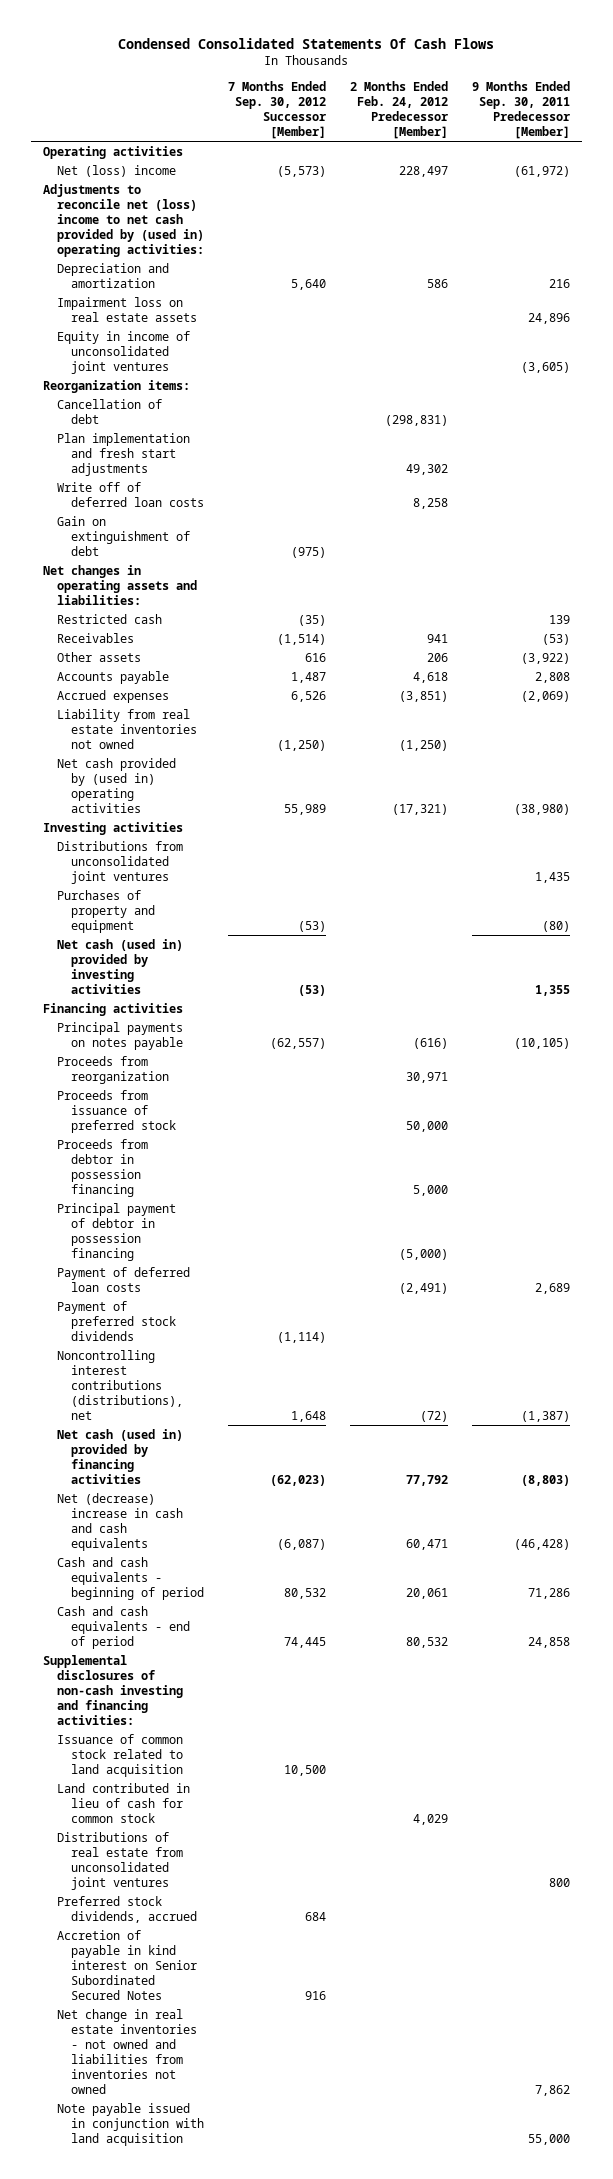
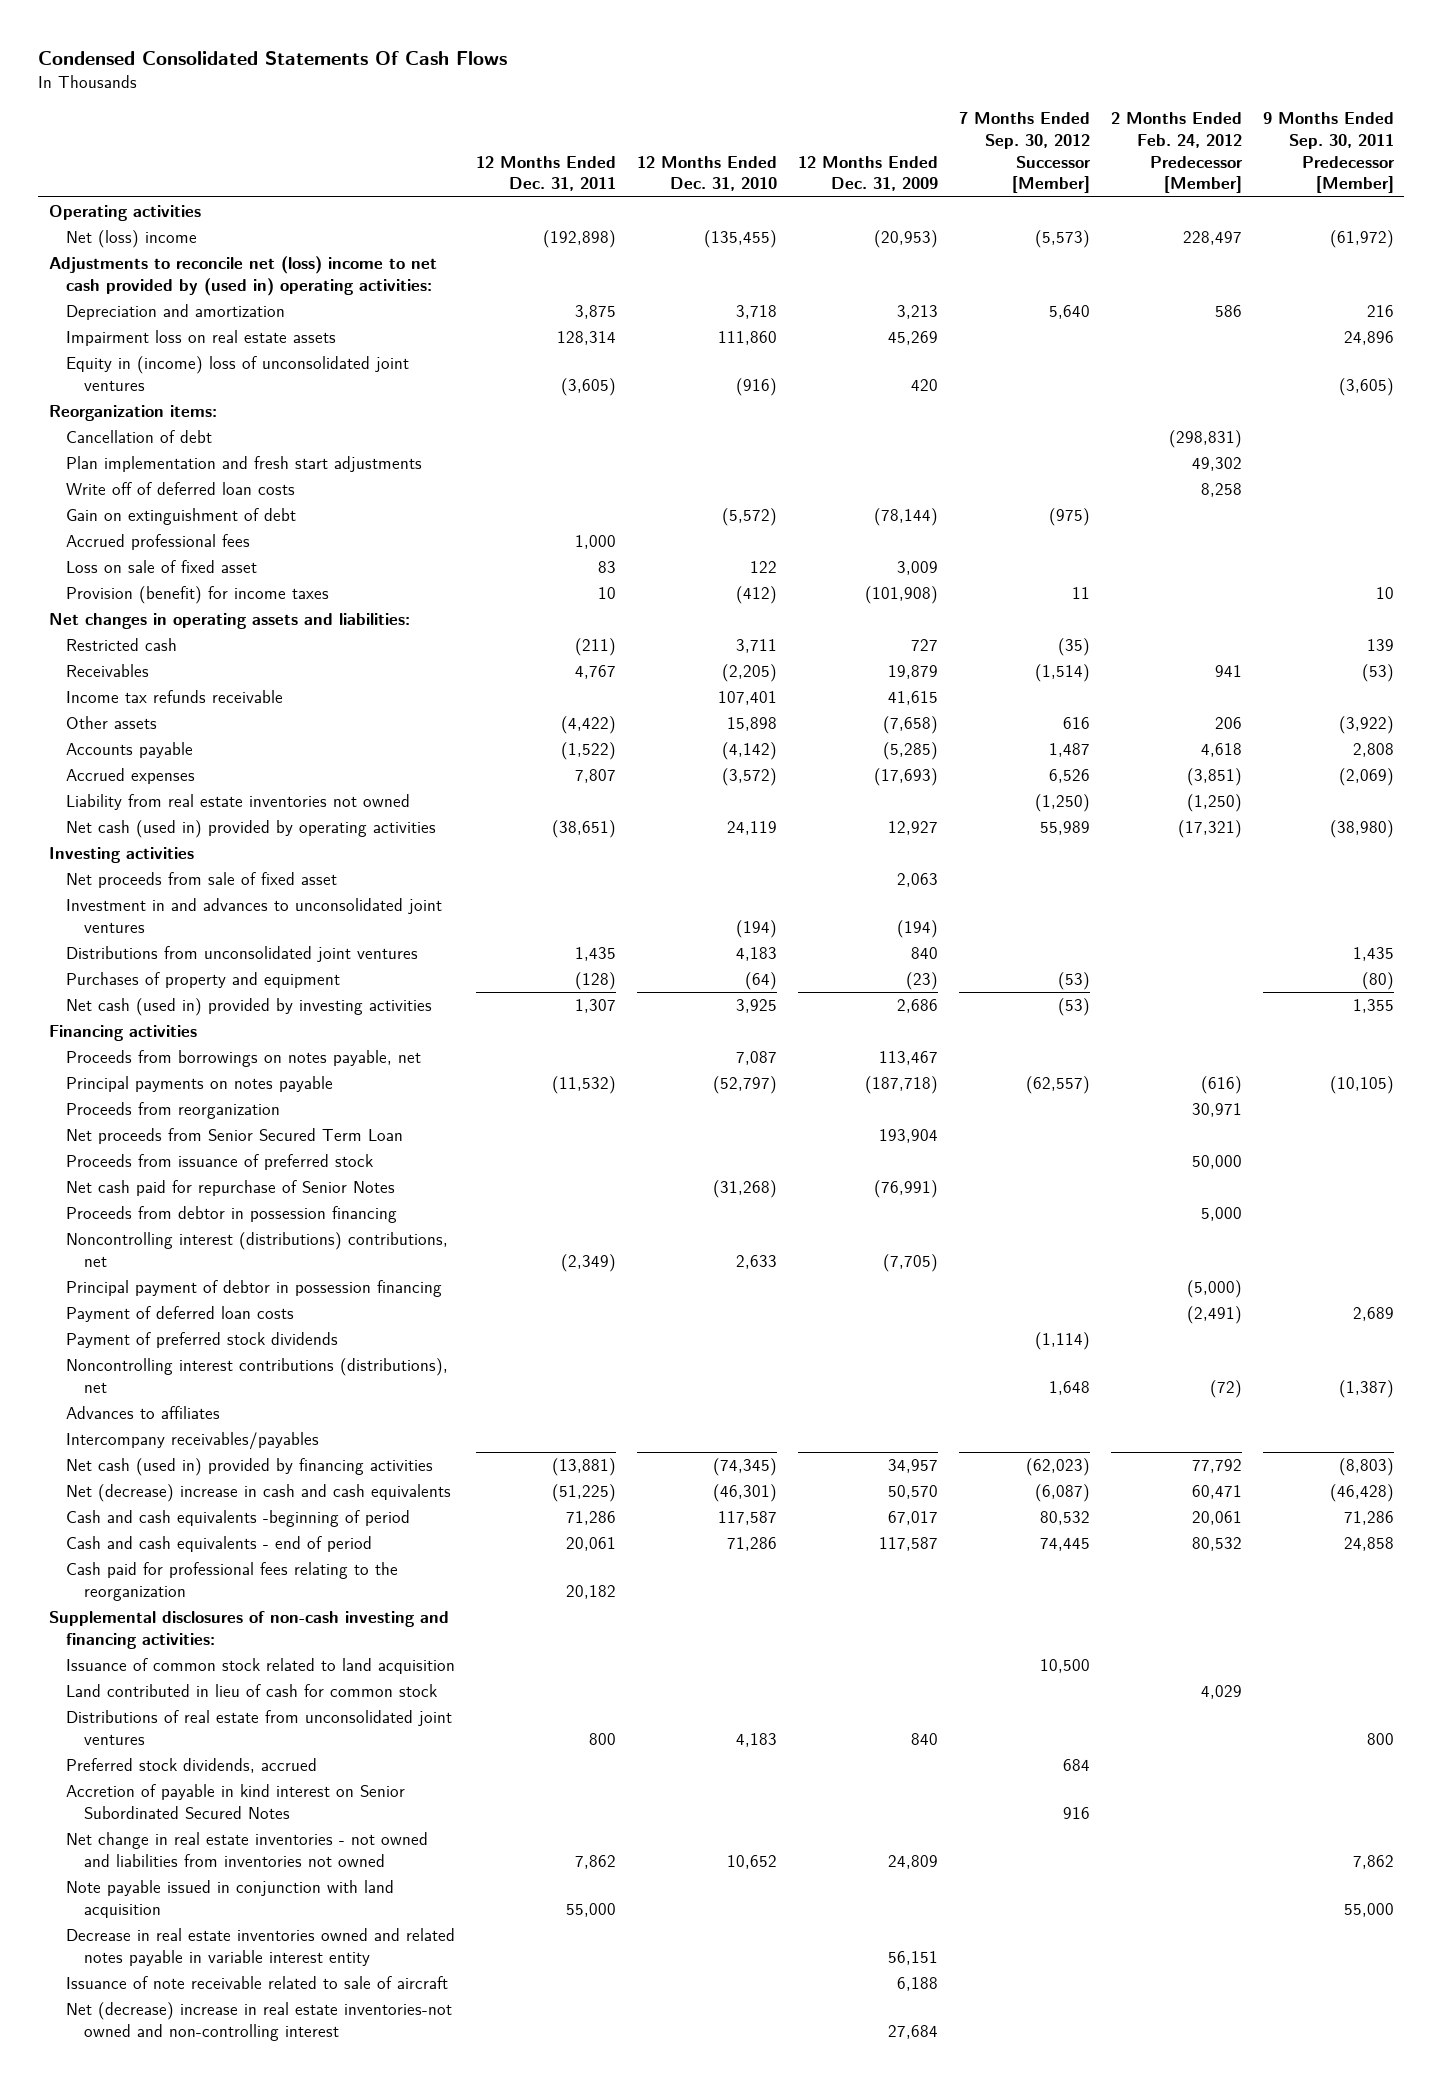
none -> [476,155,617,192] 12 Months Ended Dec. 31, 2011
none -> [637,155,778,192] 12 Months Ended Dec. 31, 2010
none -> [798,155,939,192] 12 Months Ended Dec. 31, 2009
[56,330,190,374] Equity in income of unconsolidated joint ventures -> [66,356,410,391] Equity in (income) loss of unconsolidated joint ventures
none -> [66,534,251,551] Accrued professional fees
none -> [66,560,258,574] Loss on sale of fixed asset
none -> [66,586,330,605] Provision (benefit) for income taxes
none -> [66,690,284,704] Income tax refunds receivable
[56,757,176,813] Net cash provided by (used in) operating activities -> [66,820,437,839] Net cash (used in) provided by operating activities
none -> [66,872,338,889] Net proceeds from sale of fixed asset
none -> [66,898,443,933] Investment in and advances to unconsolidated joint ventures
none -> [66,1050,422,1068] Proceeds from borrowings on notes payable, net
none -> [66,1128,404,1145] Net proceeds from Senior Secured Term Loan
none -> [66,1180,396,1197] Net cash paid for repurchase of Senior Notes
none -> [66,1232,449,1267] Noncontrolling interest (distributions) contributions, net
none -> [66,1406,221,1420] Advances to affiliates
none -> [66,1432,320,1451] Intercompany receivables/payables
[56,1556,204,1600] Cash and cash equivalents - beginning of period -> [66,1510,411,1528] Cash and cash equivalents -beginning of period
none -> [66,1562,399,1601] Cash paid for professional fees relating to the reorganization
none -> [66,1928,456,1966] Decrease in real estate inventories owned and related notes payable in variable interest entity
none -> [66,1976,449,1990] Issuance of note receivable related to sale of aircraft
none -> [66,2002,453,2041] Net (decrease) increase in real estate inventories-not owned and non-controlling interest

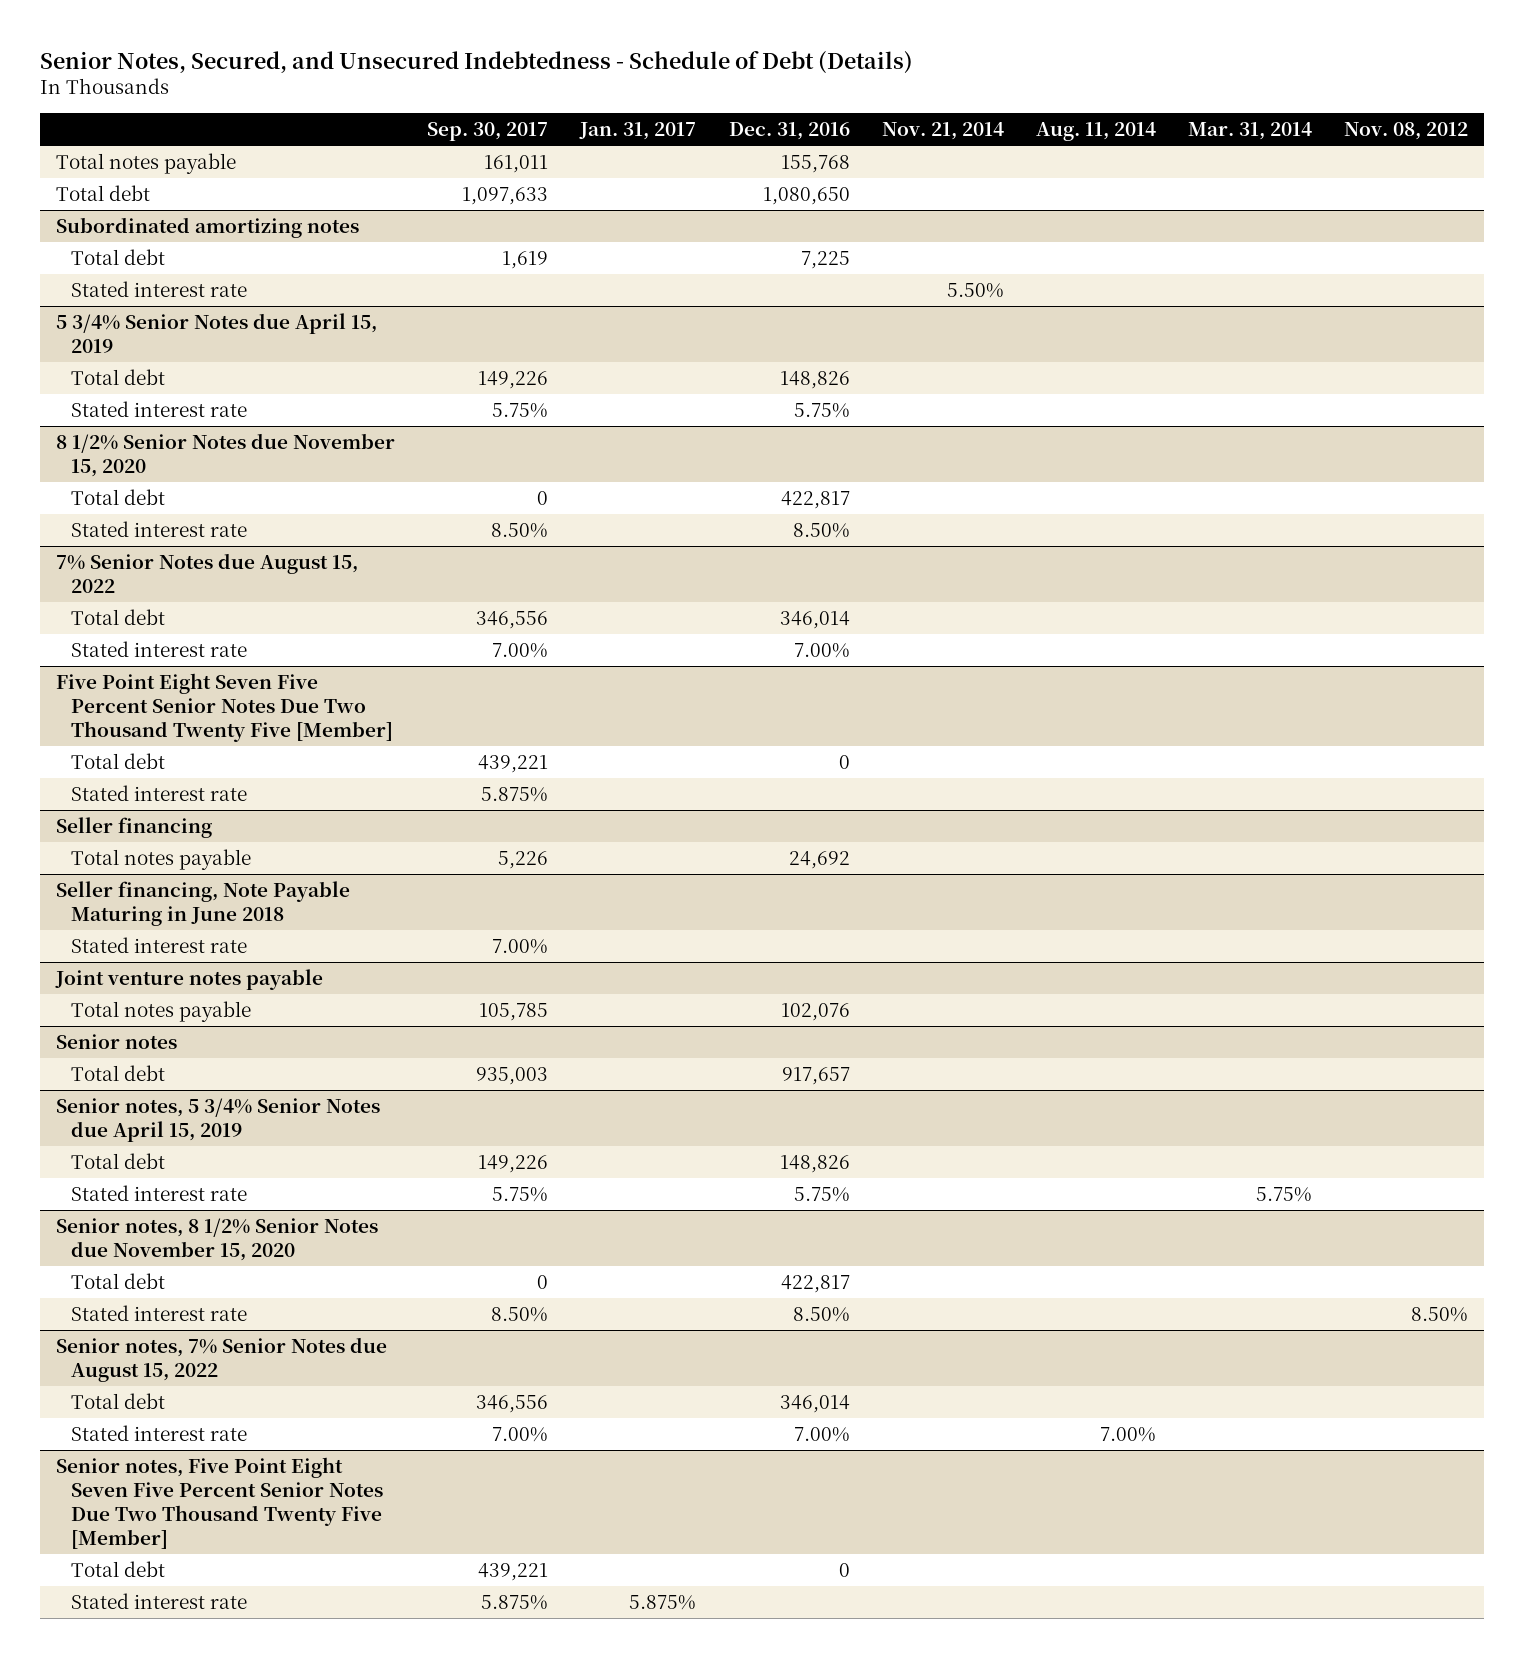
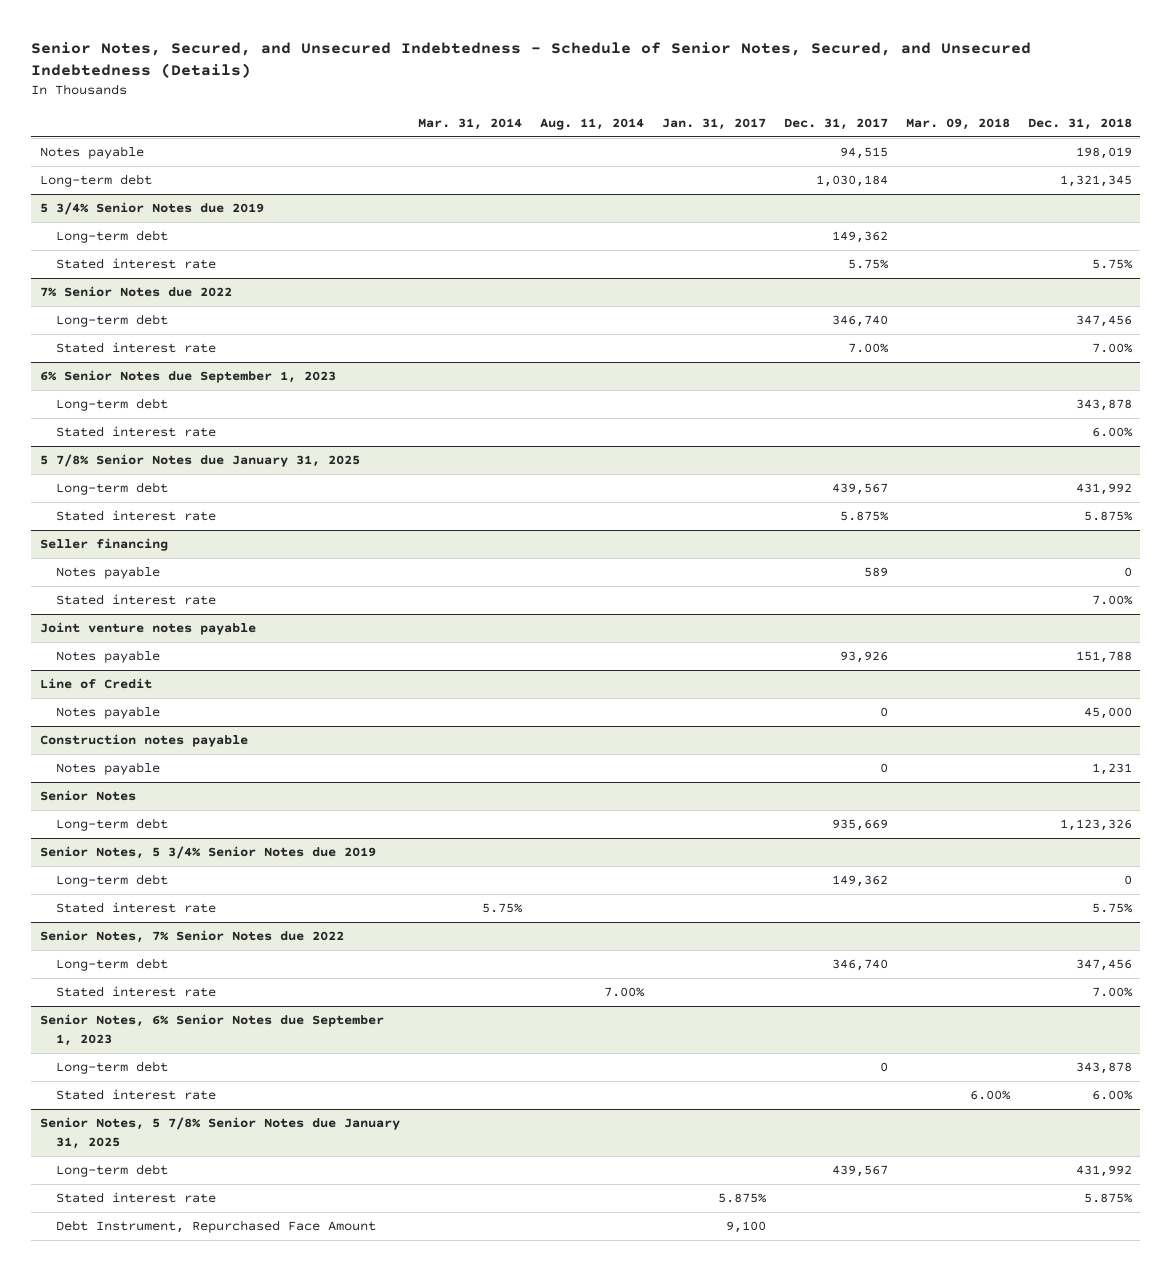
[39,51,913,75] Senior Notes, Secured, and Unsecured Indebtedness - Schedule of Debt (Details) -> [31,42,1032,79] Senior Notes, Secured, and Unsecured Indebtedness - Schedule of Senior Notes, Secured, and Unsecured Indebtedness (Details)
[427,122,549,142] Sep. 30, 2017 -> none
[728,122,850,141] Dec. 31, 2016 -> none
[881,122,1004,141] Nov. 21, 2014 -> none
[1344,122,1469,141] Nov. 08, 2012 -> none
none -> [783,117,888,130] Dec. 31, 2017
none -> [905,117,1010,130] Mar. 09, 2018
none -> [1027,117,1132,130] Dec. 31, 2018
[56,216,360,238] Subordinated amortizing notes -> none
[71,248,166,265] Total debt -> none
[71,280,248,297] Stated interest rate -> none
[56,152,237,174] Total notes payable -> [40,146,145,160] Notes payable
[56,184,151,201] Total debt -> [40,174,153,188] Long-term debt
[56,312,378,353] 5 3/4% Senior Notes due April 15, 2019 -> [40,202,265,216] 5 3/4% Senior Notes due 2019
[71,368,166,385] Total debt -> [56,230,169,244] Long-term debt
[56,432,396,477] 8 1/2% Senior Notes due November 15, 2020 -> none
[71,488,166,505] Total debt -> none
[71,520,248,537] Stated interest rate -> none
[56,552,359,593] 7% Senior Notes due August 15, 2022 -> [40,286,233,298] 7% Senior Notes due 2022
[71,608,166,625] Total debt -> [56,314,169,328] Long-term debt
none -> [40,370,337,384] 6% Senior Notes due September 1, 2023
none -> [56,398,169,412] Long-term debt
none -> [56,426,217,438] Stated interest rate
[56,672,394,742] Five Point Eight Seven Five Percent Senior Notes Due Two Thousand Twenty Five [Member] -> [40,454,361,468] 5 7/8% Senior Notes due January 31, 2025
[71,752,166,769] Total debt -> [56,482,169,496] Long-term debt
[56,880,351,926] Seller financing, Note Payable Maturing in June 2018 -> none
[71,936,248,953] Stated interest rate -> none
[71,848,252,870] Total notes payable -> [56,566,161,580] Notes payable
none -> [56,594,217,606] Stated interest rate
[71,1000,252,1022] Total notes payable -> [56,650,161,664] Notes payable
none -> [40,678,153,690] Line of Credit
none -> [56,706,161,720] Notes payable
none -> [40,734,249,748] Construction notes payable
none -> [56,762,161,776] Notes payable
[56,1033,178,1049] Senior notes -> [40,790,137,802] Senior Notes
[71,1064,166,1081] Total debt -> [56,818,169,832] Long-term debt
[56,1097,381,1142] Senior notes, 5 3/4% Senior Notes due April 15, 2019 -> [40,846,377,860] Senior Notes, 5 3/4% Senior Notes due 2019
[71,1152,166,1169] Total debt -> [56,874,169,888] Long-term debt
[56,1217,379,1261] Senior notes, 8 1/2% Senior Notes due November 15, 2020 -> none
[71,1272,166,1289] Total debt -> none
[71,1304,248,1321] Stated interest rate -> none
[56,1336,388,1382] Senior notes, 7% Senior Notes due August 15, 2022 -> [40,930,345,944] Senior Notes, 7% Senior Notes due 2022
[71,1392,166,1409] Total debt -> [56,958,169,972] Long-term debt
none -> [40,1014,385,1046] Senior Notes, 6% Senior Notes due September 1, 2023
none -> [56,1061,169,1075] Long-term debt
none -> [56,1089,217,1101] Stated interest rate
[56,1456,384,1549] Senior notes, Five Point Eight Seven Five Percent Senior Notes Due Two Thousand Twenty Five [Member] -> [40,1117,401,1149] Senior Notes, 5 7/8% Senior Notes due January 31, 2025
[71,1560,166,1577] Total debt -> [56,1164,169,1178] Long-term debt
none -> [56,1220,377,1234] Debt Instrument, Repurchased Face Amount

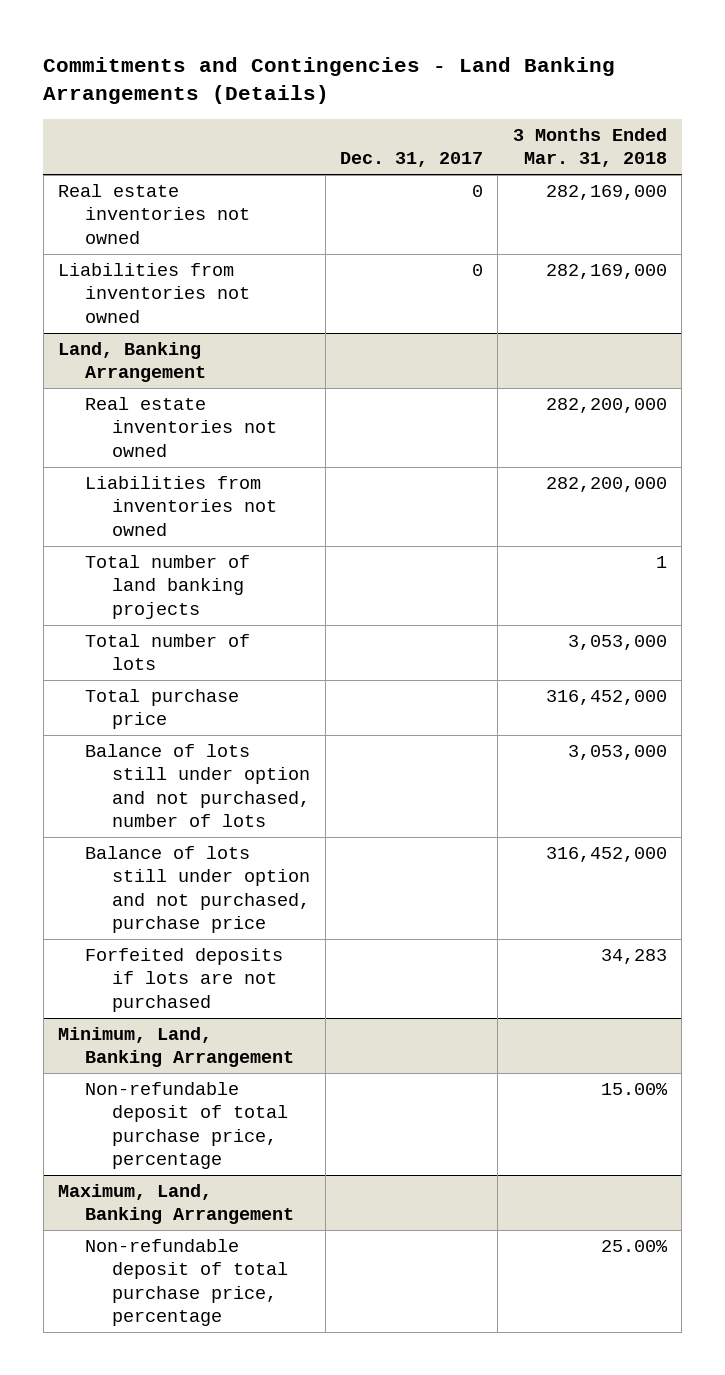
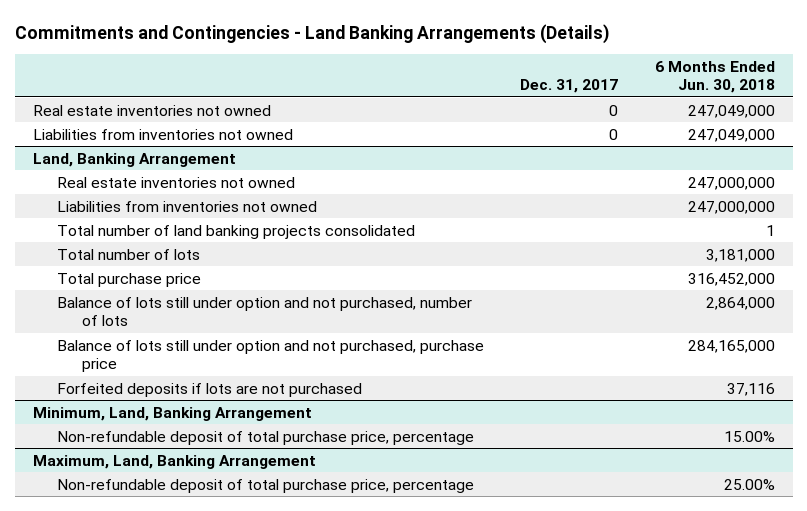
[512,127,667,168] 3 Months Ended Mar. 31, 2018 -> none
none -> [654,60,775,93] 6 Months Ended Jun. 30, 2018
[85,554,251,619] Total number of land banking projects -> [57,224,416,239] Total number of land banking projects consolidated

